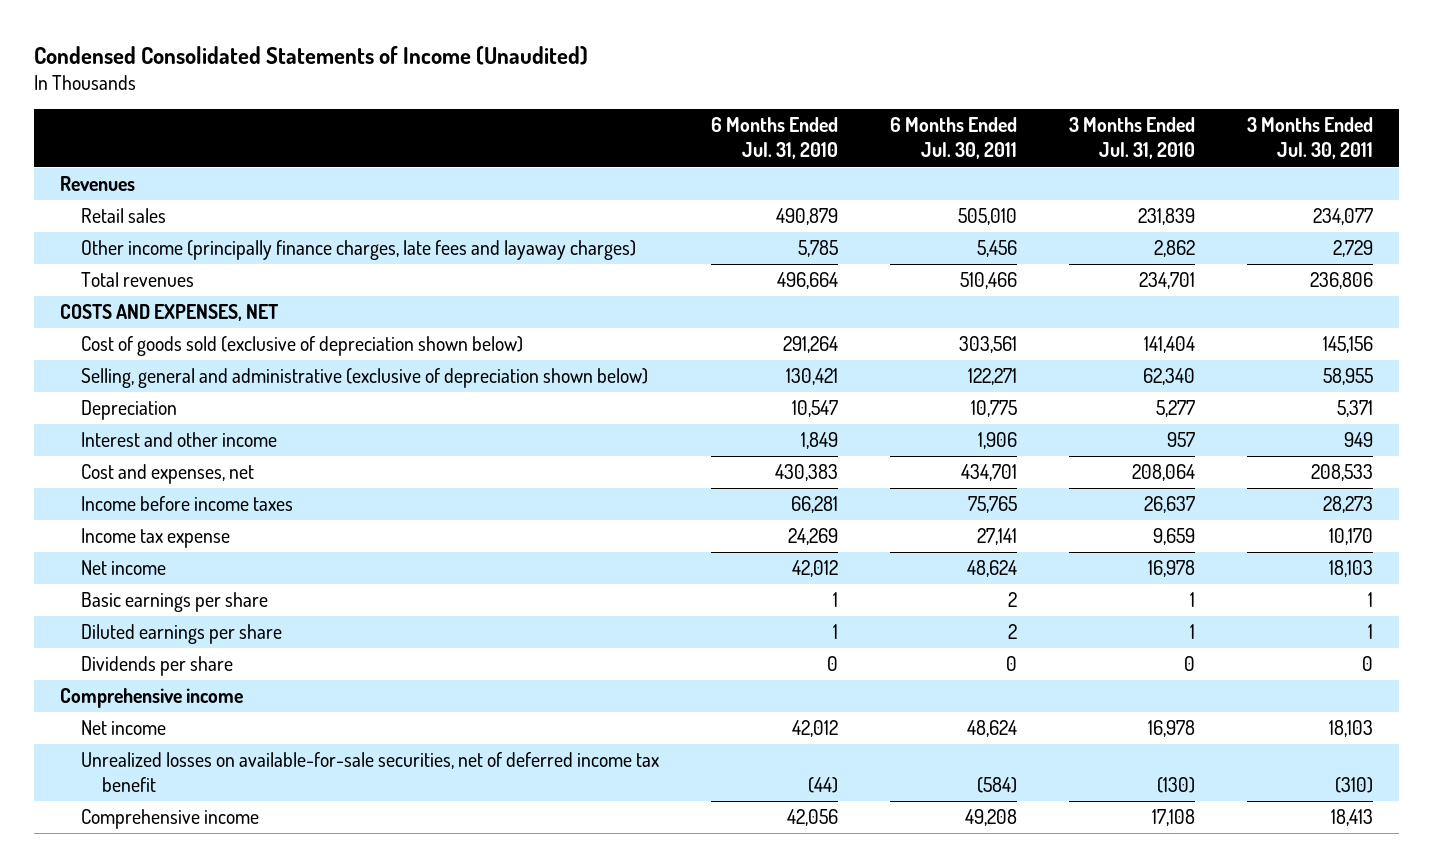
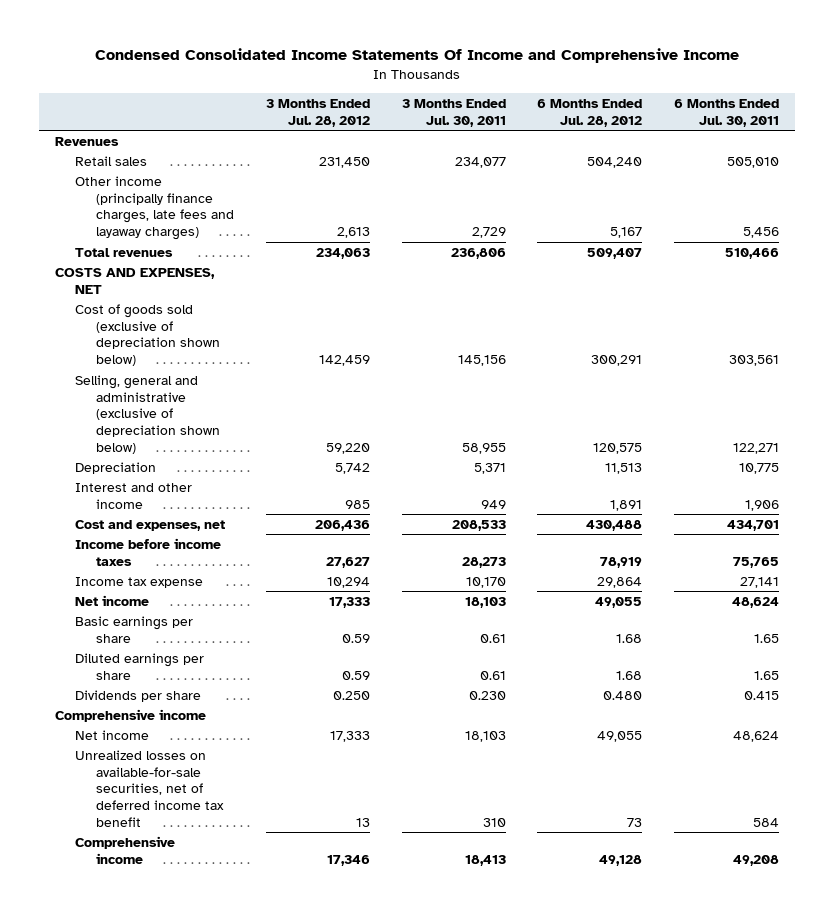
[33,45,588,65] Condensed Consolidated Statements of Income (Unaudited) -> [94,48,739,64] Condensed Consolidated Income Statements Of Income and Comprehensive Income
[710,117,838,160] 6 Months Ended Jul. 31, 2010 -> none
[1068,117,1195,160] 3 Months Ended Jul. 31, 2010 -> none
none -> [265,98,370,127] 3 Months Ended Jul. 28, 2012
none -> [537,98,643,127] 6 Months Ended Jul. 28, 2012
[1007,592,1017,608] 2 -> [753,633,779,643] 1.65
[1367,592,1373,608] 1 -> [479,633,506,643] 0.61
[1007,624,1017,640] 2 -> [753,670,779,680] 1.65
[1367,624,1373,640] 1 -> [479,670,506,680] 0.61
[1005,656,1017,672] 0 -> [743,690,779,700] 0.415
[1361,656,1373,672] 0 -> [468,690,506,700] 0.230
[976,777,1017,794] (584) -> [752,817,779,827] 584
[1334,777,1373,794] (310) -> [482,817,506,827] 310

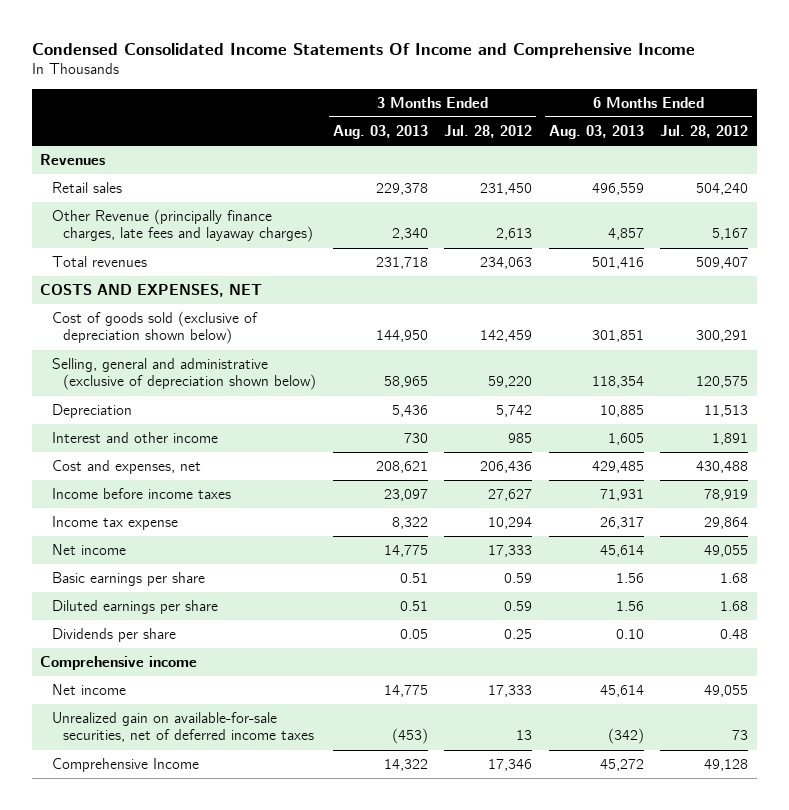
[401,98,506,127] 3 Months Ended Jul. 30, 2011 -> none
[673,98,779,127] 6 Months Ended Jul. 30, 2011 -> none
none -> [332,125,428,140] Aug. 03, 2013
none -> [548,125,644,140] Aug. 03, 2013
[75,175,235,241] Other income (principally finance charges, late fees and layaway charges) -> [51,209,314,243] Other Revenue (principally finance charges, late fees and layaway charges)
[332,690,370,700] 0.250 -> [504,629,533,640] 0.25
[603,690,643,700] 0.480 -> [720,629,749,640] 0.48
[75,749,225,827] Unrealized losses on available-for-sale securities, net of deferred income tax benefit -> [51,712,315,743] Unrealized gain on available-for-sale securities, net of deferred income taxes
[75,835,176,864] Comprehensive income -> [51,758,199,773] Comprehensive Income

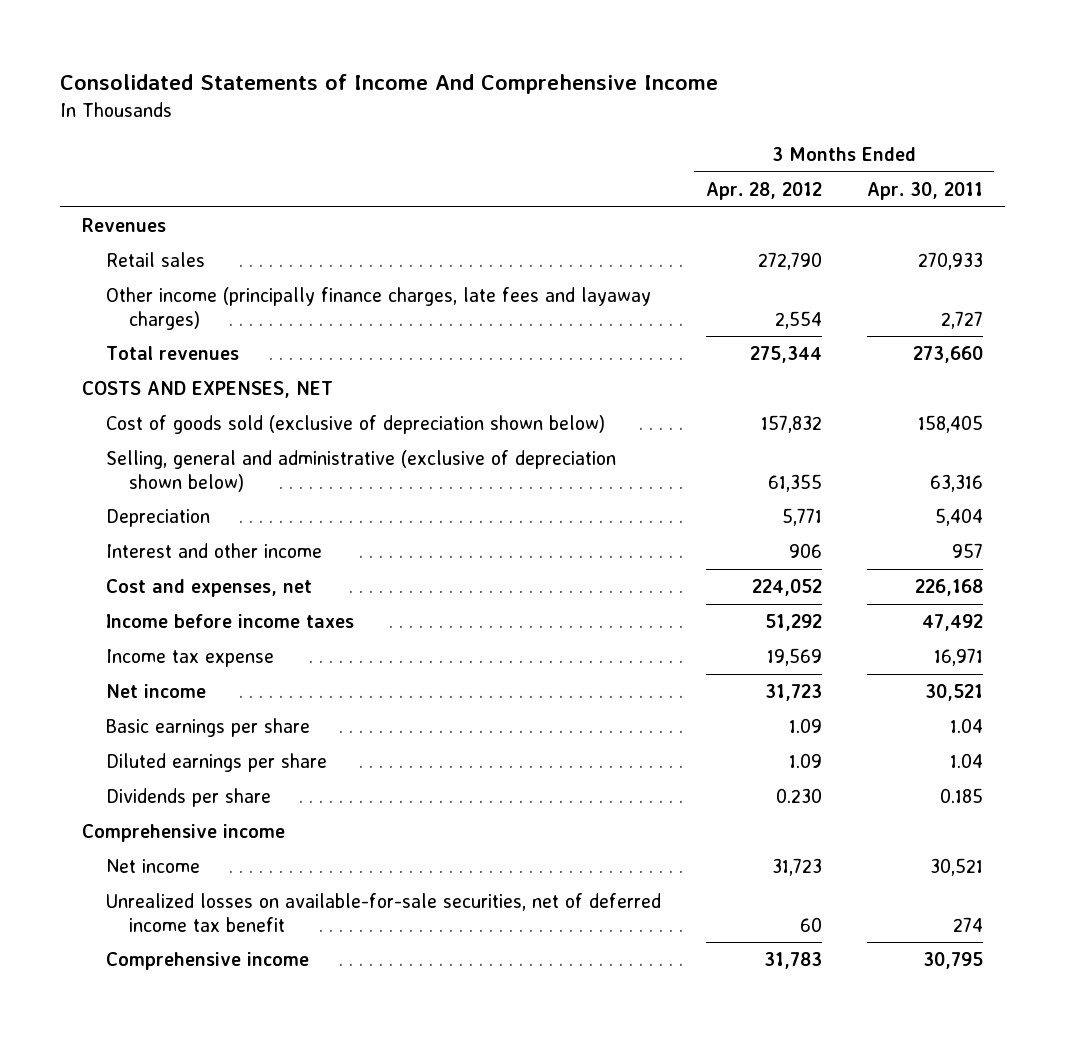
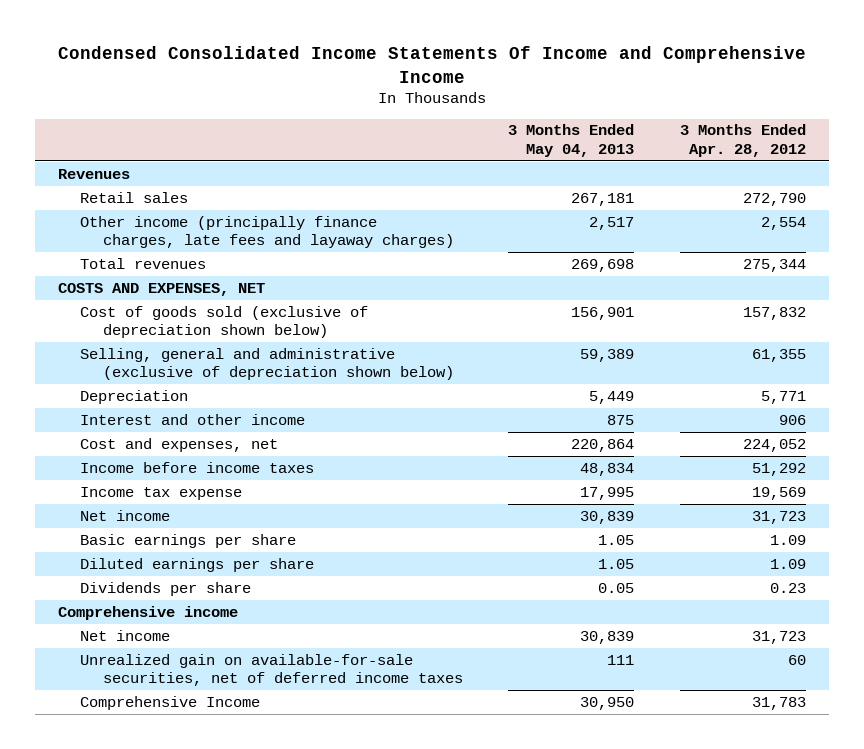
[59,74,718,95] Consolidated Statements of Income And Comprehensive Income -> [57,45,806,83] Condensed Consolidated Income Statements Of Income and Comprehensive Income
[866,181,983,200] Apr. 30, 2011 -> none
none -> [508,124,635,158] 3 Months Ended May 04, 2013
[775,788,822,804] 0.230 -> [769,582,806,593] 0.23
[105,893,661,932] Unrealized losses on available-for-sale securities, net of deferred income tax benefit -> [80,653,463,687] Unrealized gain on available-for-sale securities, net of deferred income taxes
[105,952,309,971] Comprehensive income -> [80,695,261,710] Comprehensive Income

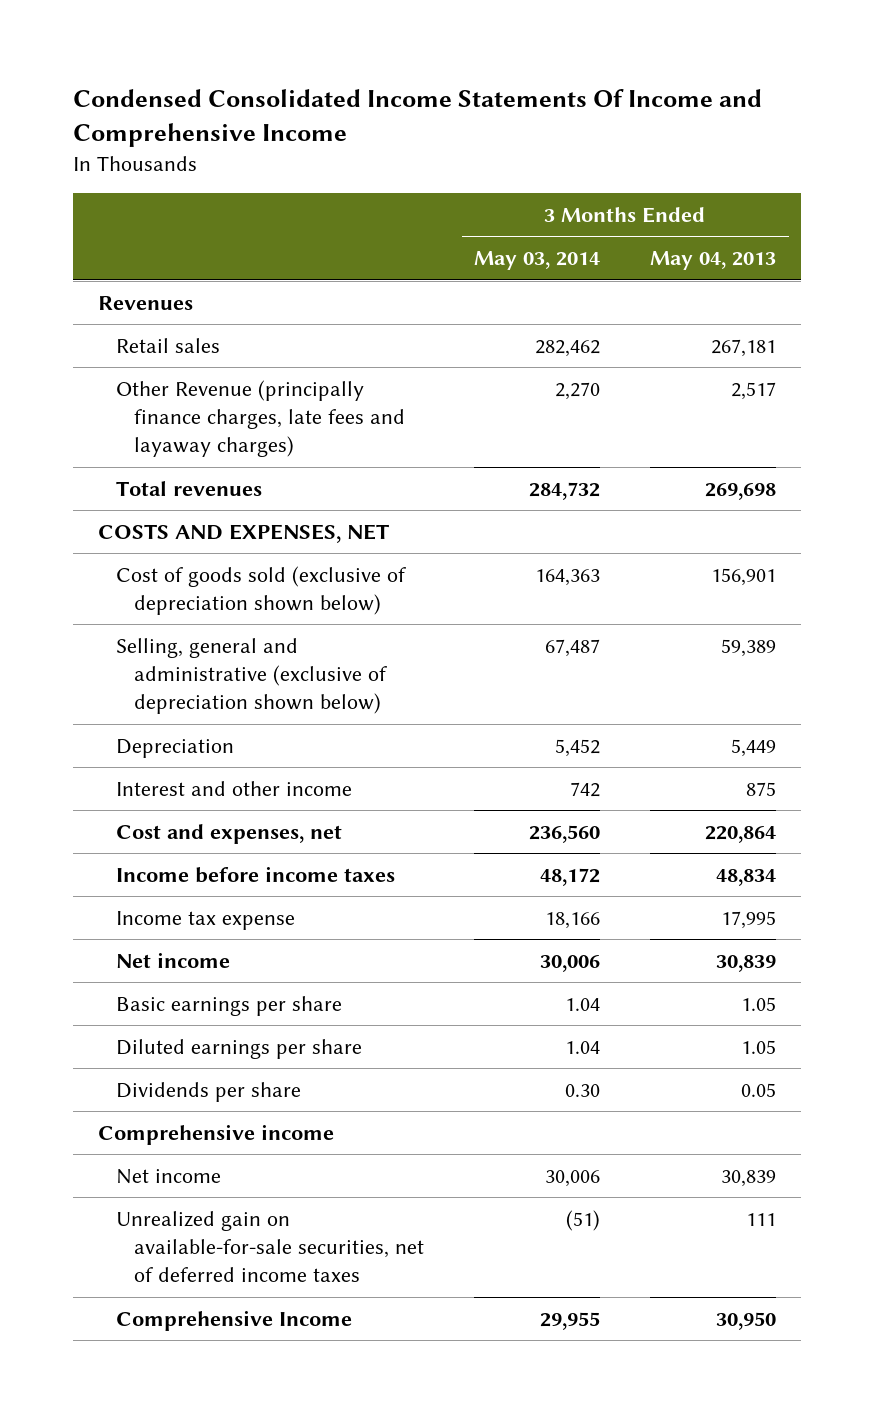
[679,124,806,158] 3 Months Ended Apr. 28, 2012 -> none
none -> [474,251,601,271] May 03, 2014
[80,215,454,249] Other income (principally finance charges, late fees and layaway charges) -> [115,379,406,458] Other Revenue (principally finance charges, late fees and layaway charges)

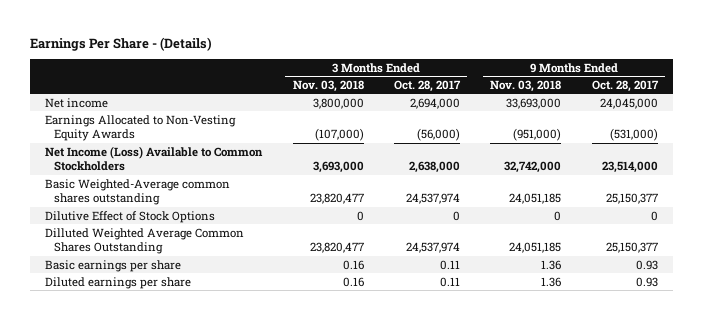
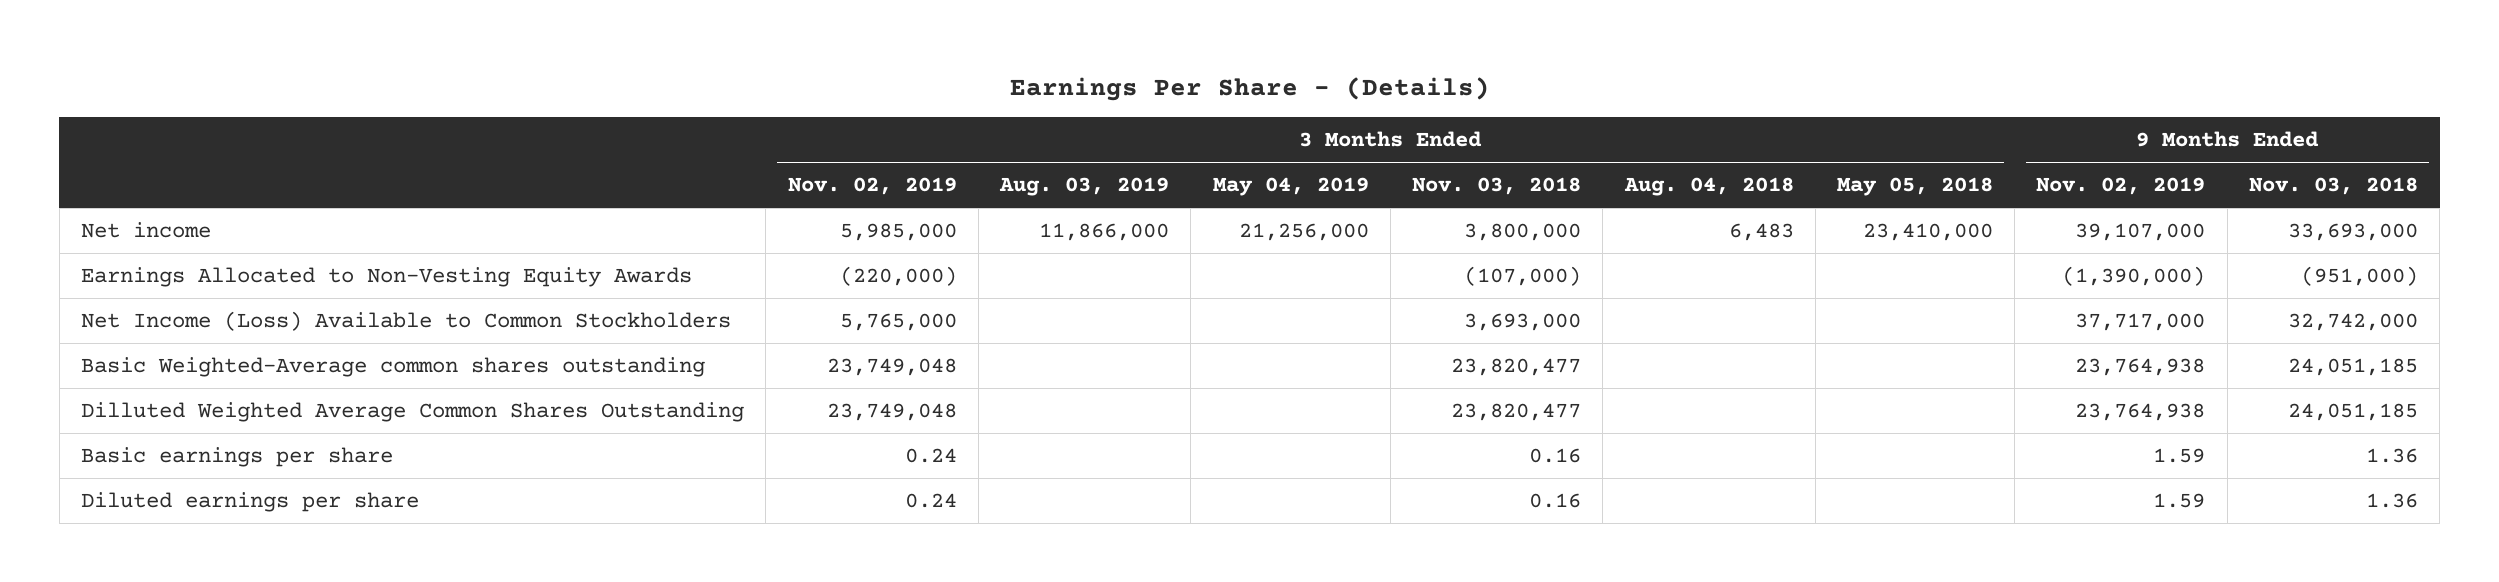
[393,80,461,93] Oct. 28, 2017 -> none
[591,80,659,93] Oct. 28, 2017 -> none
none -> [787,177,957,196] Nov. 02, 2019
none -> [999,177,1170,197] Aug. 03, 2019
none -> [1212,177,1369,197] May 04, 2019
none -> [1623,177,1794,197] Aug. 04, 2018
none -> [1836,177,1993,197] May 05, 2018
none -> [2036,177,2206,196] Nov. 02, 2019
[45,210,216,223] Dilutive Effect of Stock Options -> none

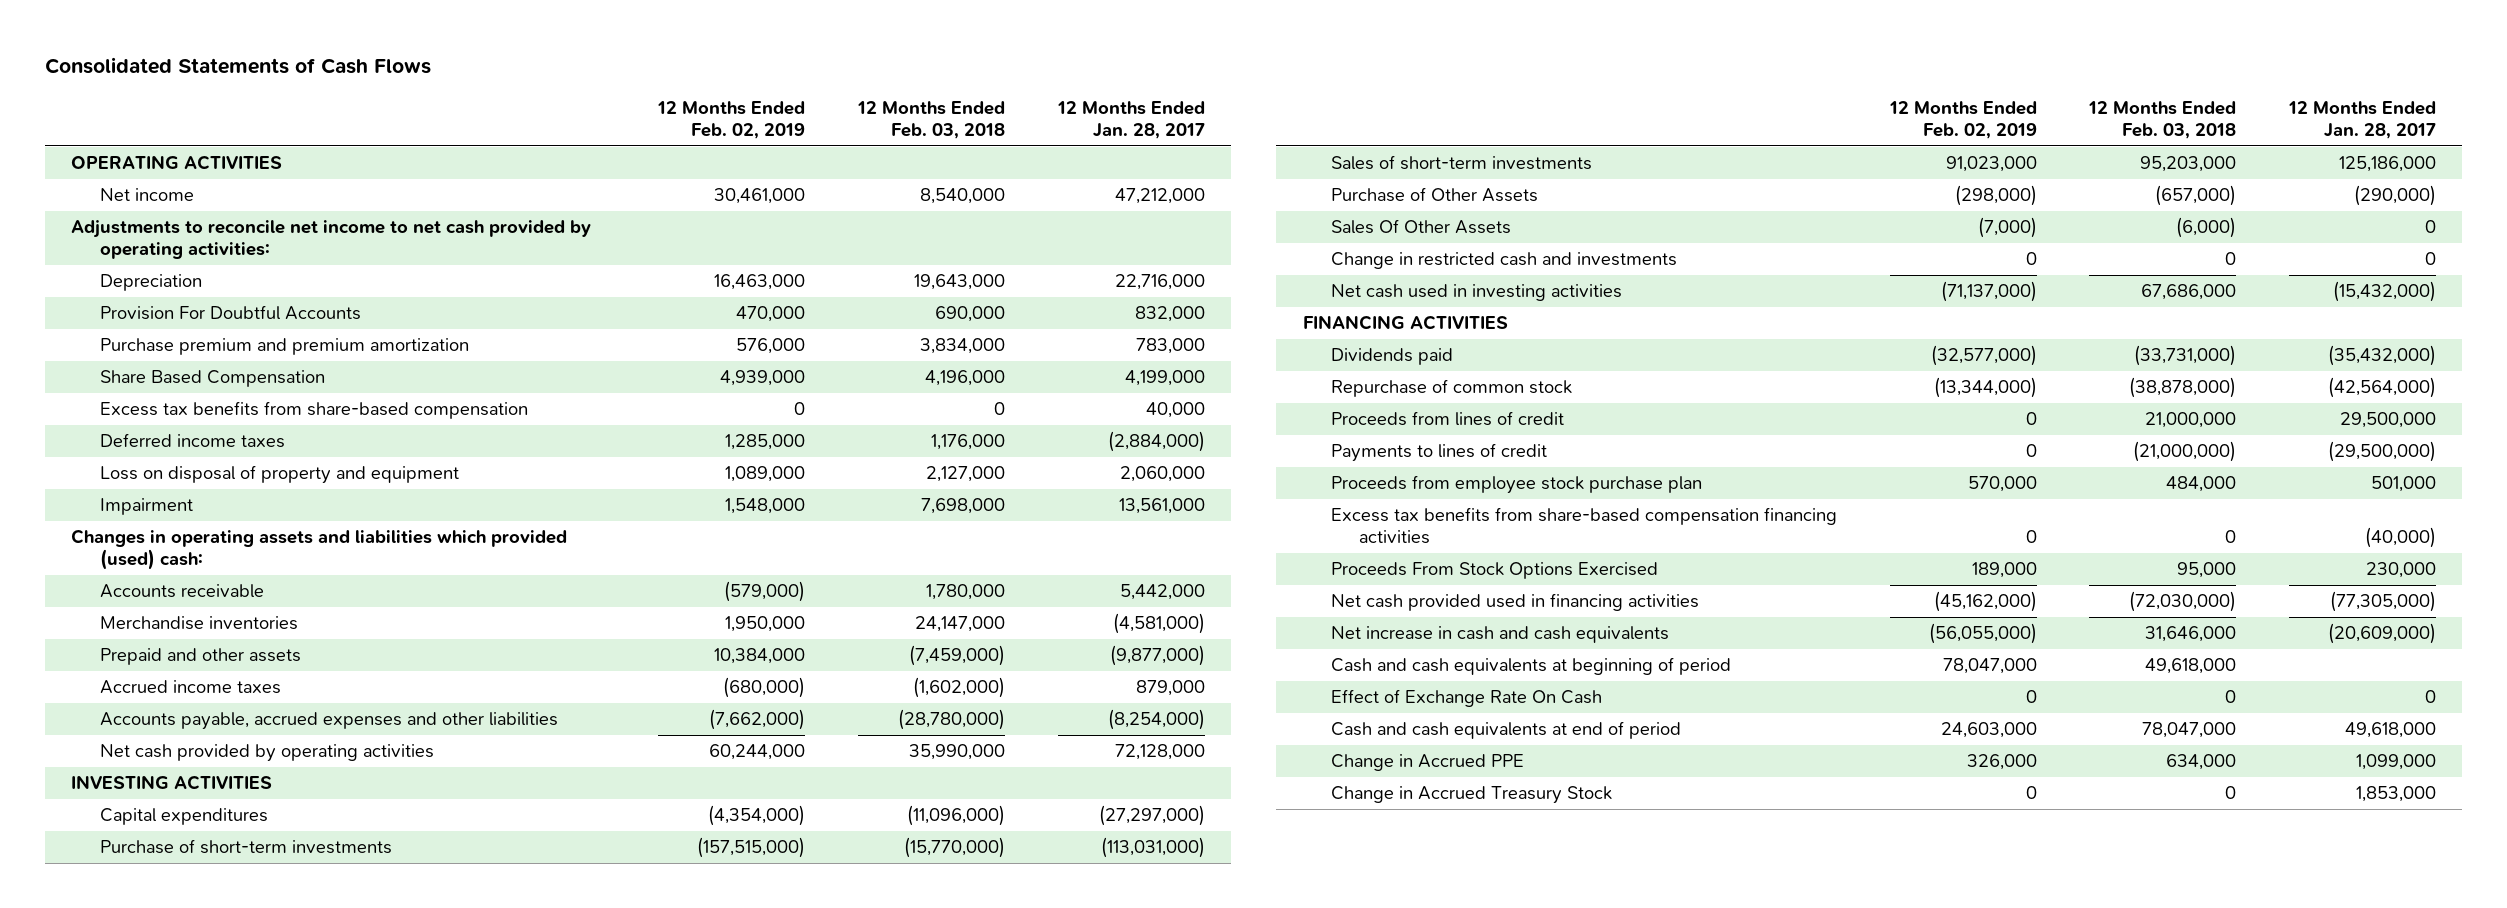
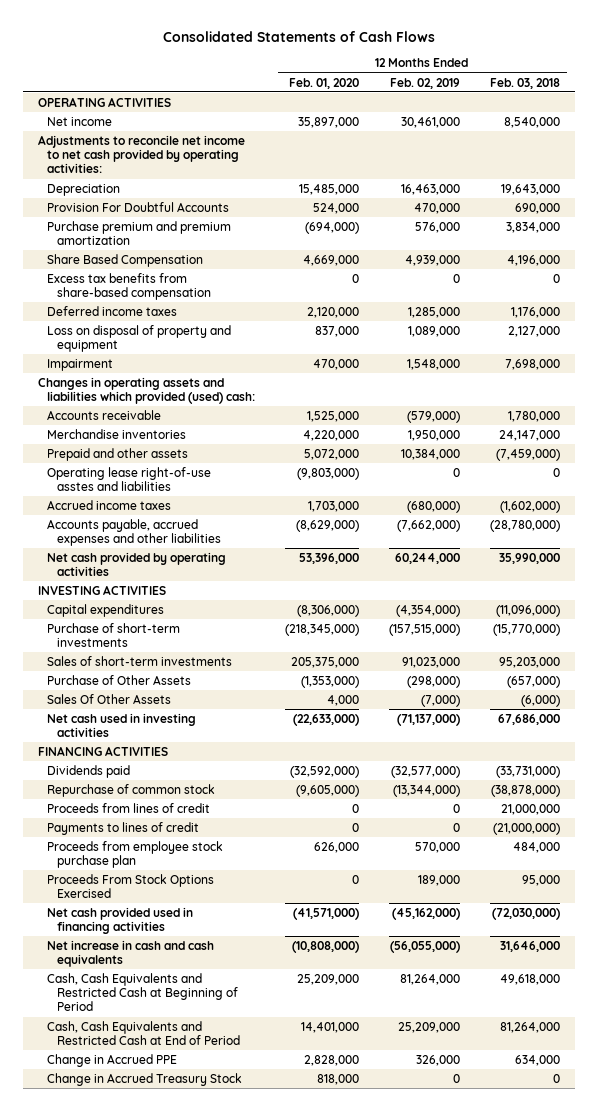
[1056,101,1205,140] 12 Months Ended Jan. 28, 2017 -> none
none -> [289,77,360,89] Feb. 01, 2020
none -> [47,466,212,492] Operating lease right-of-use asstes and liabilities
[1331,252,1678,270] Change in restricted cash and investments -> none
[1331,507,1838,545] Excess tax benefits from share-based compensation financing activities -> none
[1331,689,1603,708] Effect of Exchange Rate On Cash -> none
[1331,657,1732,676] Cash and cash equivalents at beginning of period -> [47,972,238,1012] Cash, Cash Equivalents and Restricted Cash at Beginning of Period
[1942,658,2037,675] 78,047,000 -> [399,973,460,985] 81,264,000
[1331,721,1682,740] Cash and cash equivalents at end of period -> [47,1020,240,1046] Cash, Cash Equivalents and Restricted Cash at End of Period
[1940,722,2037,739] 24,603,000 -> [397,1021,460,1033] 25,209,000
[2142,722,2237,739] 78,047,000 -> [499,1021,560,1033] 81,264,000

